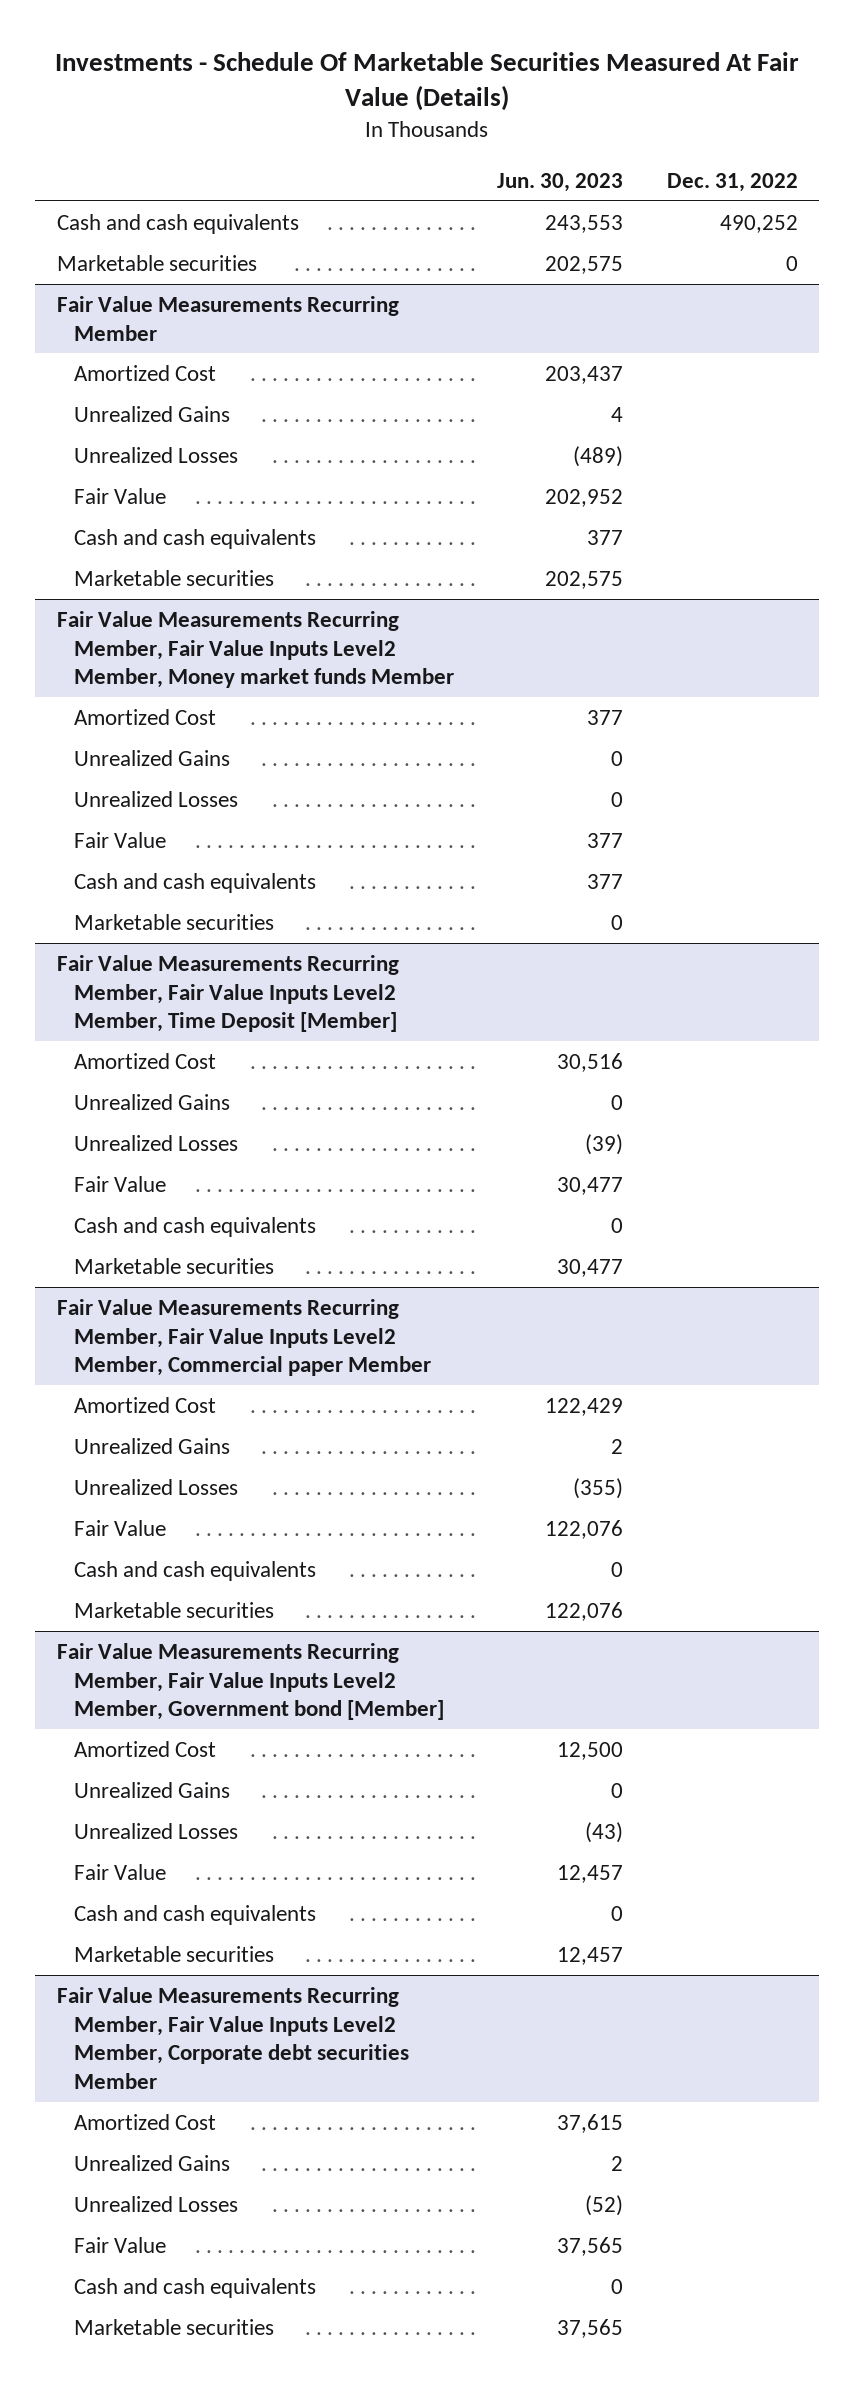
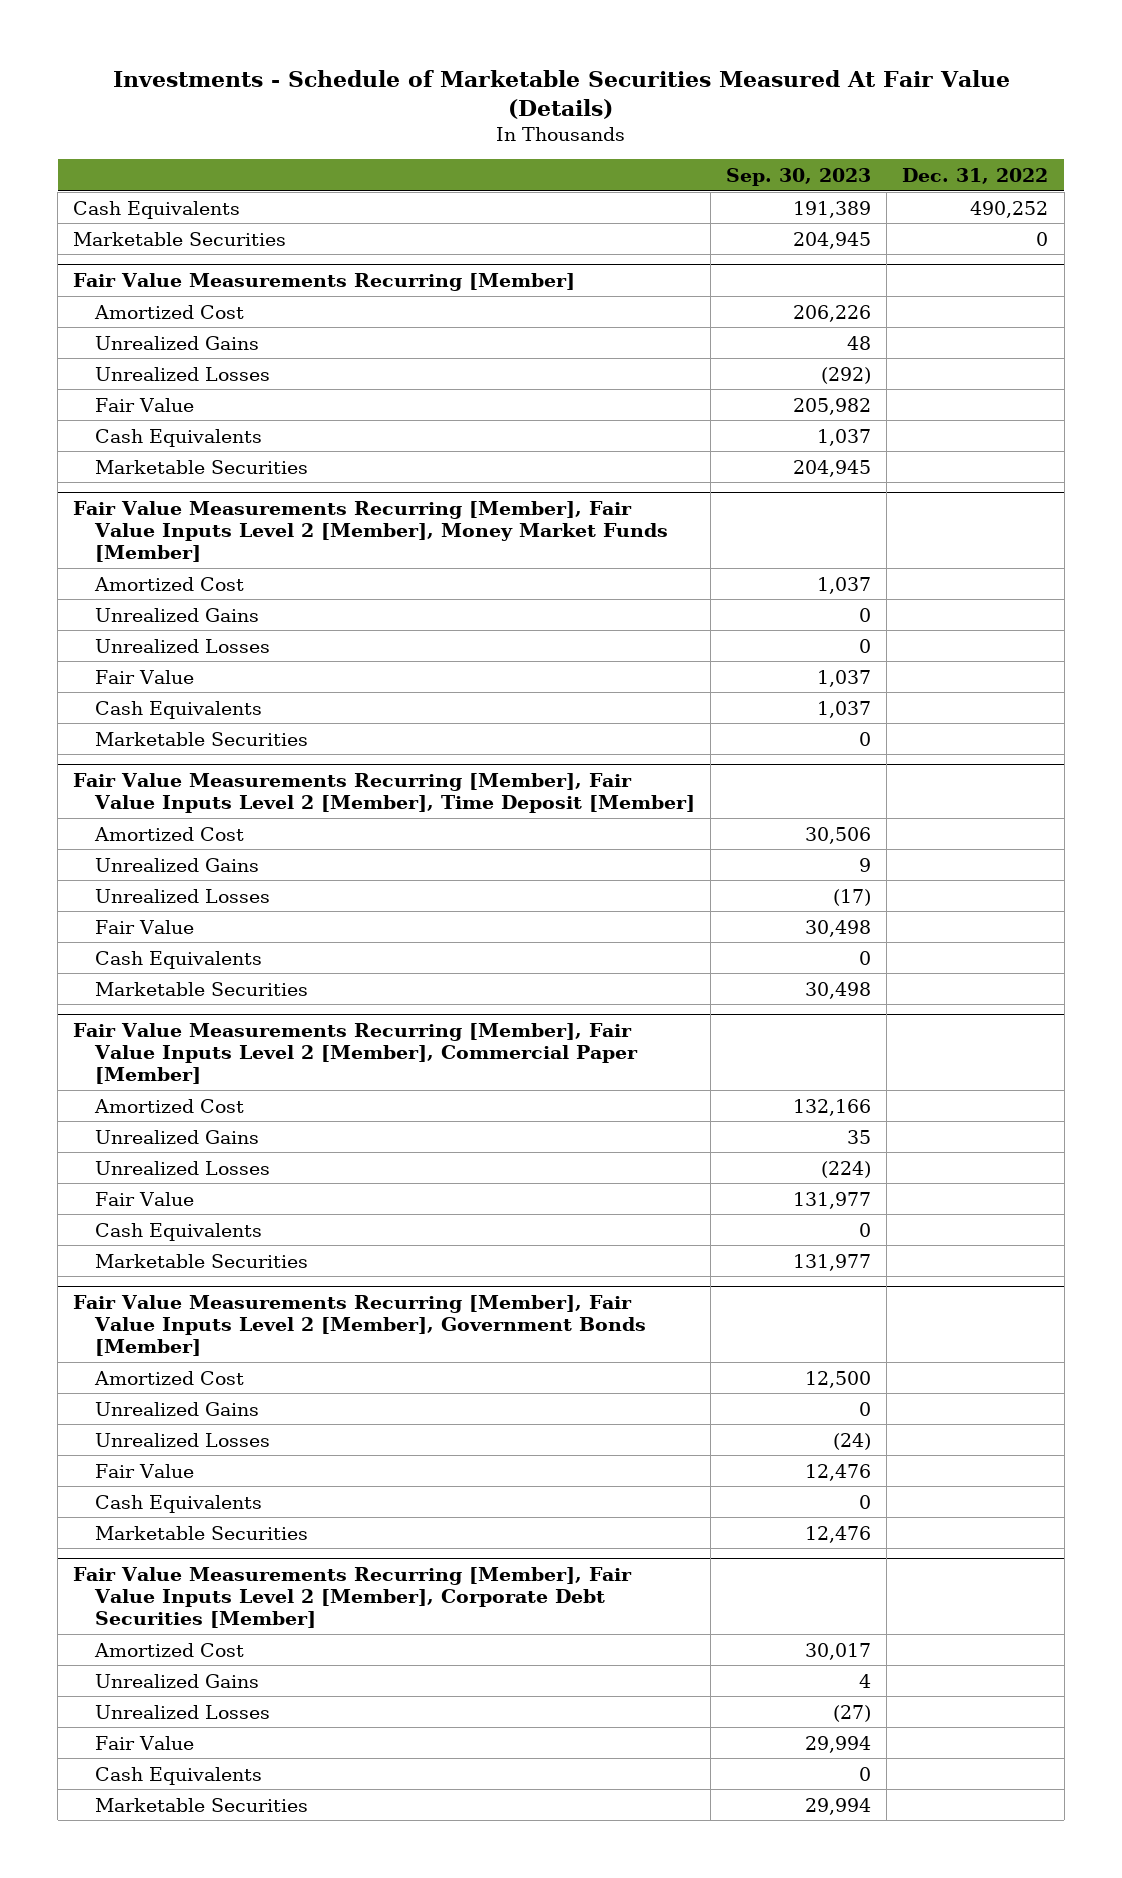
[55,51,800,112] Investments - Schedule Of Marketable Securities Measured At Fair Value (Details) -> [112,69,1010,119] Investments - Schedule of Marketable Securities Measured At Fair Value (Details)
[497,172,624,192] Jun. 30, 2023 -> none
none -> [726,167,872,186] Sep. 30, 2023
[57,213,300,234] Cash and cash equivalents -> [73,200,241,219] Cash Equivalents
[57,254,258,271] Marketable securities -> [73,231,287,246] Marketable Securities
[57,295,400,341] Fair Value Measurements Recurring Member -> [73,273,576,292] Fair Value Measurements Recurring [Member]
[74,528,317,549] Cash and cash equivalents -> [94,428,262,447] Cash Equivalents
[74,569,275,586] Marketable securities -> [94,459,308,474] Marketable Securities
[57,610,455,689] Fair Value Measurements Recurring Member, Fair Value Inputs Level2 Member, Money market funds Member -> [73,501,668,562] Fair Value Measurements Recurring [Member], Fair Value Inputs Level 2 [Member], Money Market Funds [Member]
[74,872,317,893] Cash and cash equivalents -> [94,700,262,719] Cash Equivalents
[74,913,275,930] Marketable securities -> [94,731,308,746] Marketable Securities
[57,954,400,1033] Fair Value Measurements Recurring Member, Fair Value Inputs Level2 Member, Time Deposit [Member] -> [73,773,695,814] Fair Value Measurements Recurring [Member], Fair Value Inputs Level 2 [Member], Time Deposit [Member]
[74,1216,317,1237] Cash and cash equivalents -> [94,950,262,969] Cash Equivalents
[74,1257,275,1274] Marketable securities -> [94,981,308,996] Marketable Securities
[57,1298,432,1377] Fair Value Measurements Recurring Member, Fair Value Inputs Level2 Member, Commercial paper Member -> [73,1023,638,1084] Fair Value Measurements Recurring [Member], Fair Value Inputs Level 2 [Member], Commercial Paper [Member]
[74,1560,317,1581] Cash and cash equivalents -> [94,1222,262,1241] Cash Equivalents
[74,1601,275,1618] Marketable securities -> [94,1253,308,1268] Marketable Securities
[57,1642,445,1721] Fair Value Measurements Recurring Member, Fair Value Inputs Level2 Member, Government bond [Member] -> [73,1295,646,1356] Fair Value Measurements Recurring [Member], Fair Value Inputs Level 2 [Member], Government Bonds [Member]
[74,1904,317,1925] Cash and cash equivalents -> [94,1494,262,1513] Cash Equivalents
[74,1945,275,1962] Marketable securities -> [94,1525,308,1540] Marketable Securities
[57,1986,410,2090] Fair Value Measurements Recurring Member, Fair Value Inputs Level2 Member, Corporate debt securities Member -> [73,1567,633,1628] Fair Value Measurements Recurring [Member], Fair Value Inputs Level 2 [Member], Corporate Debt Securities [Member]
[74,2277,317,2298] Cash and cash equivalents -> [94,1766,262,1785] Cash Equivalents
[74,2318,275,2335] Marketable securities -> [94,1797,308,1812] Marketable Securities

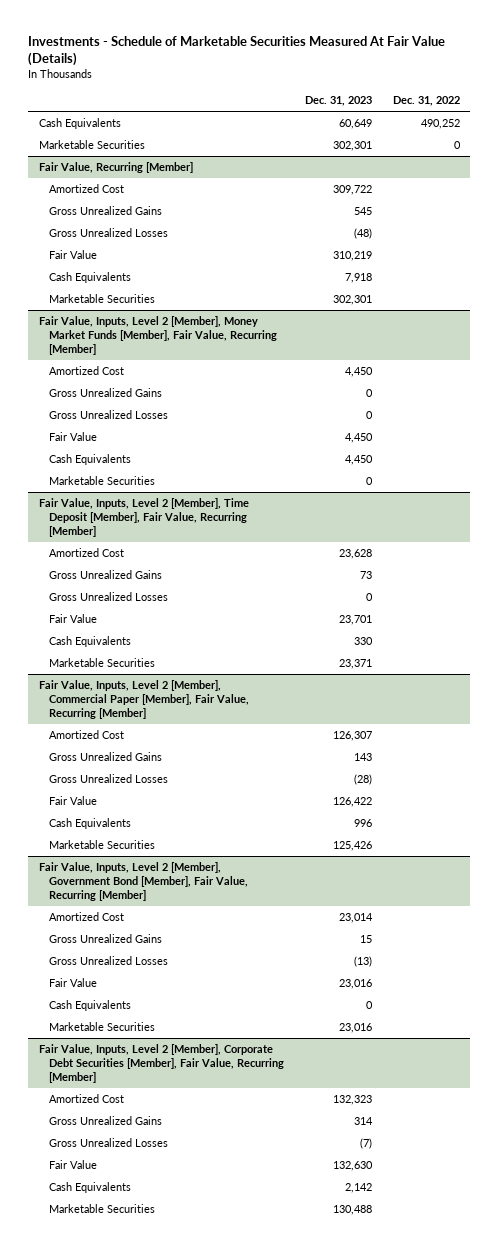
[726,167,872,186] Sep. 30, 2023 -> none
none -> [304,96,372,107] Dec. 31, 2023
[73,273,576,292] Fair Value Measurements Recurring [Member] -> [38,161,193,173] Fair Value, Recurring [Member]
[94,335,259,350] Unrealized Gains -> [48,205,162,215] Gross Unrealized Gains
[94,366,270,381] Unrealized Losses -> [48,227,168,237] Gross Unrealized Losses
[73,501,668,562] Fair Value Measurements Recurring [Member], Fair Value Inputs Level 2 [Member], Money Market Funds [Member] -> [38,315,277,356] Fair Value, Inputs, Level 2 [Member], Money Market Funds [Member], Fair Value, Recurring [Member]
[94,607,259,622] Unrealized Gains -> [48,387,162,397] Gross Unrealized Gains
[94,638,270,653] Unrealized Losses -> [48,409,168,419] Gross Unrealized Losses
[73,773,695,814] Fair Value Measurements Recurring [Member], Fair Value Inputs Level 2 [Member], Time Deposit [Member] -> [38,497,249,538] Fair Value, Inputs, Level 2 [Member], Time Deposit [Member], Fair Value, Recurring [Member]
[94,857,259,872] Unrealized Gains -> [48,569,162,579] Gross Unrealized Gains
[94,888,270,903] Unrealized Losses -> [48,591,168,601] Gross Unrealized Losses
[73,1023,638,1084] Fair Value Measurements Recurring [Member], Fair Value Inputs Level 2 [Member], Commercial Paper [Member] -> [38,679,249,720] Fair Value, Inputs, Level 2 [Member], Commercial Paper [Member], Fair Value, Recurring [Member]
[94,1129,259,1144] Unrealized Gains -> [48,751,162,761] Gross Unrealized Gains
[94,1160,270,1175] Unrealized Losses -> [48,773,168,783] Gross Unrealized Losses
[73,1295,646,1356] Fair Value Measurements Recurring [Member], Fair Value Inputs Level 2 [Member], Government Bonds [Member] -> [38,861,248,902] Fair Value, Inputs, Level 2 [Member], Government Bond [Member], Fair Value, Recurring [Member]
[94,1401,259,1416] Unrealized Gains -> [48,933,162,943] Gross Unrealized Gains
[94,1432,270,1447] Unrealized Losses -> [48,955,168,965] Gross Unrealized Losses
[73,1567,633,1628] Fair Value Measurements Recurring [Member], Fair Value Inputs Level 2 [Member], Corporate Debt Securities [Member] -> [38,1043,284,1084] Fair Value, Inputs, Level 2 [Member], Corporate Debt Securities [Member], Fair Value, Recurring [Member]
[94,1673,259,1688] Unrealized Gains -> [48,1115,162,1125] Gross Unrealized Gains
[94,1704,270,1719] Unrealized Losses -> [48,1137,168,1147] Gross Unrealized Losses

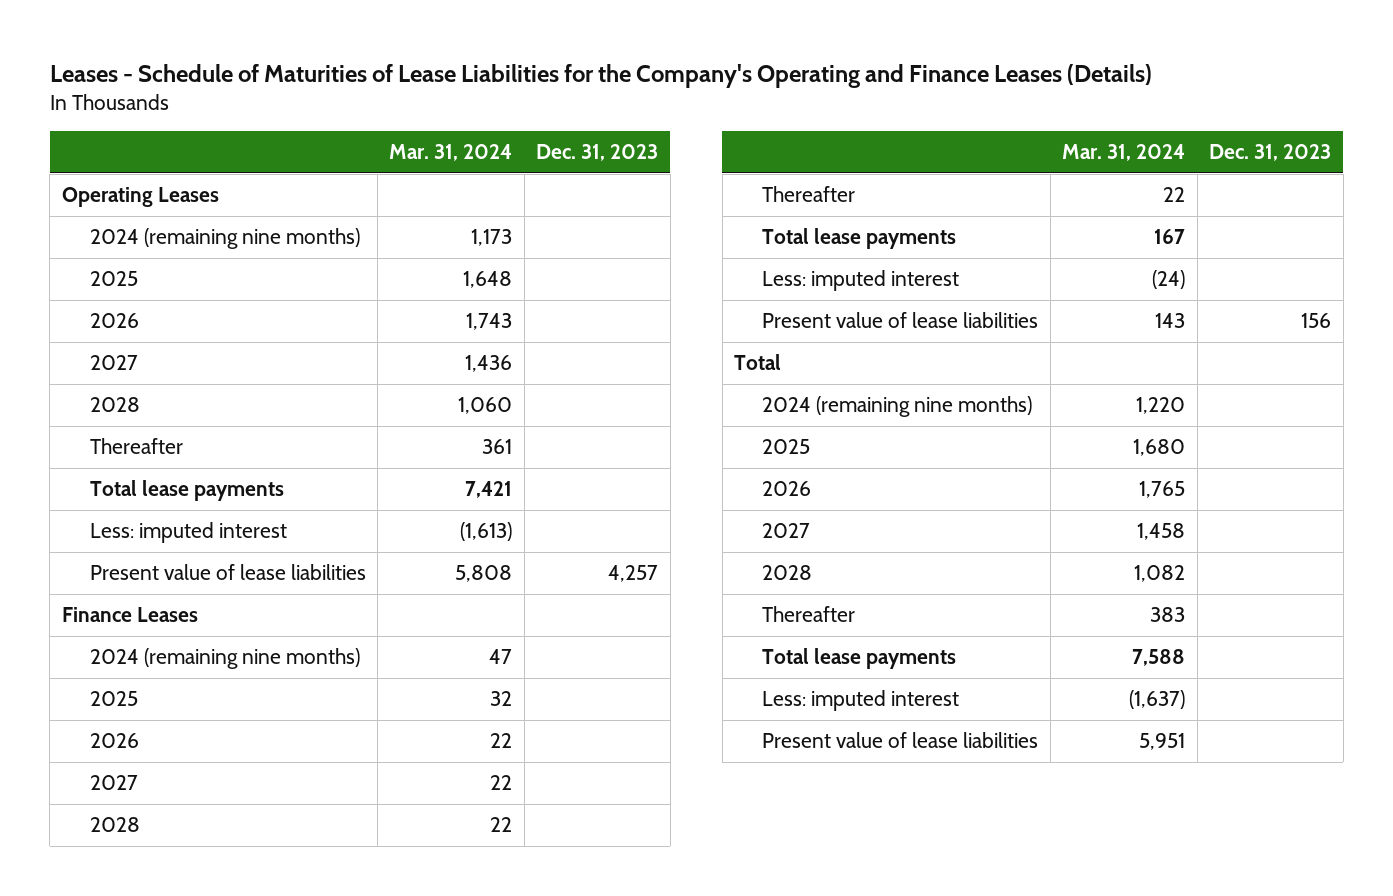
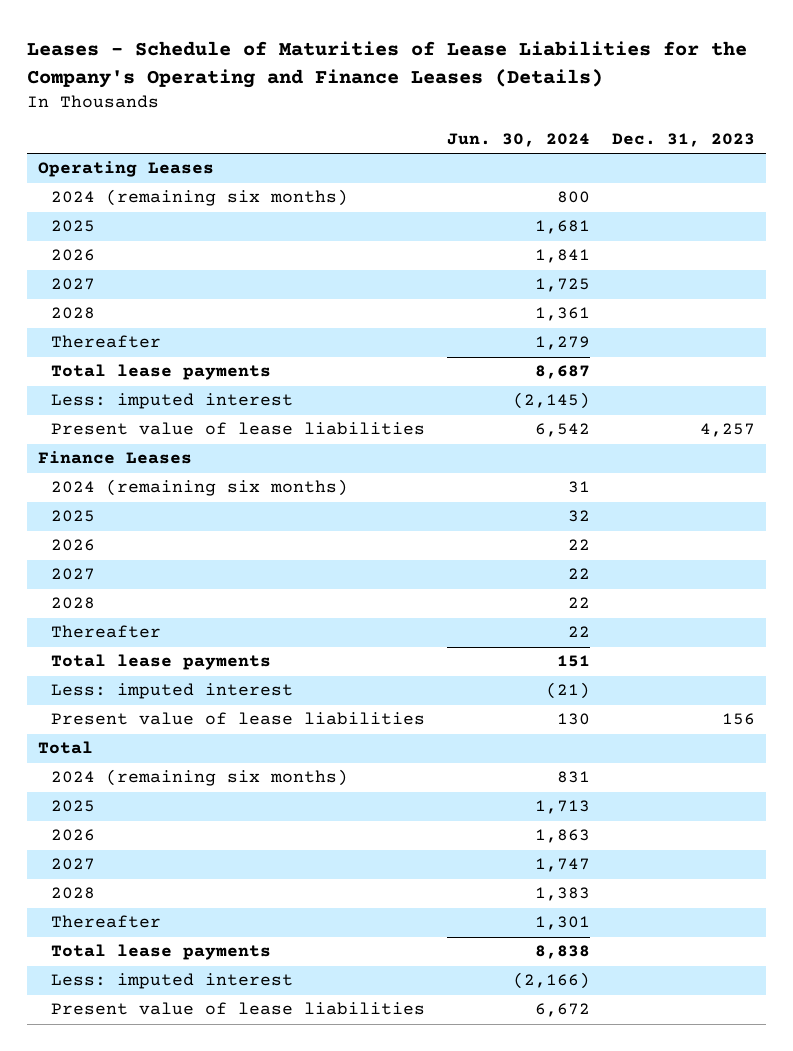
[389,144,513,162] Mar. 31, 2024 -> none
none -> [447,133,591,148] Jun. 30, 2024
[89,228,360,250] 2024 (remaining nine months) -> [51,189,349,207] 2024 (remaining six months)
[89,648,360,670] 2024 (remaining nine months) -> [51,479,349,497] 2024 (remaining six months)
[762,396,1033,418] 2024 (remaining nine months) -> [51,769,349,787] 2024 (remaining six months)

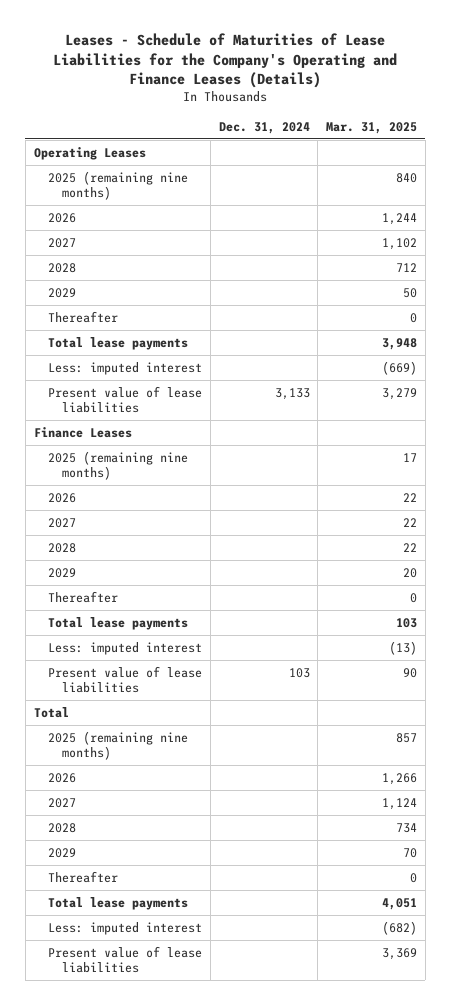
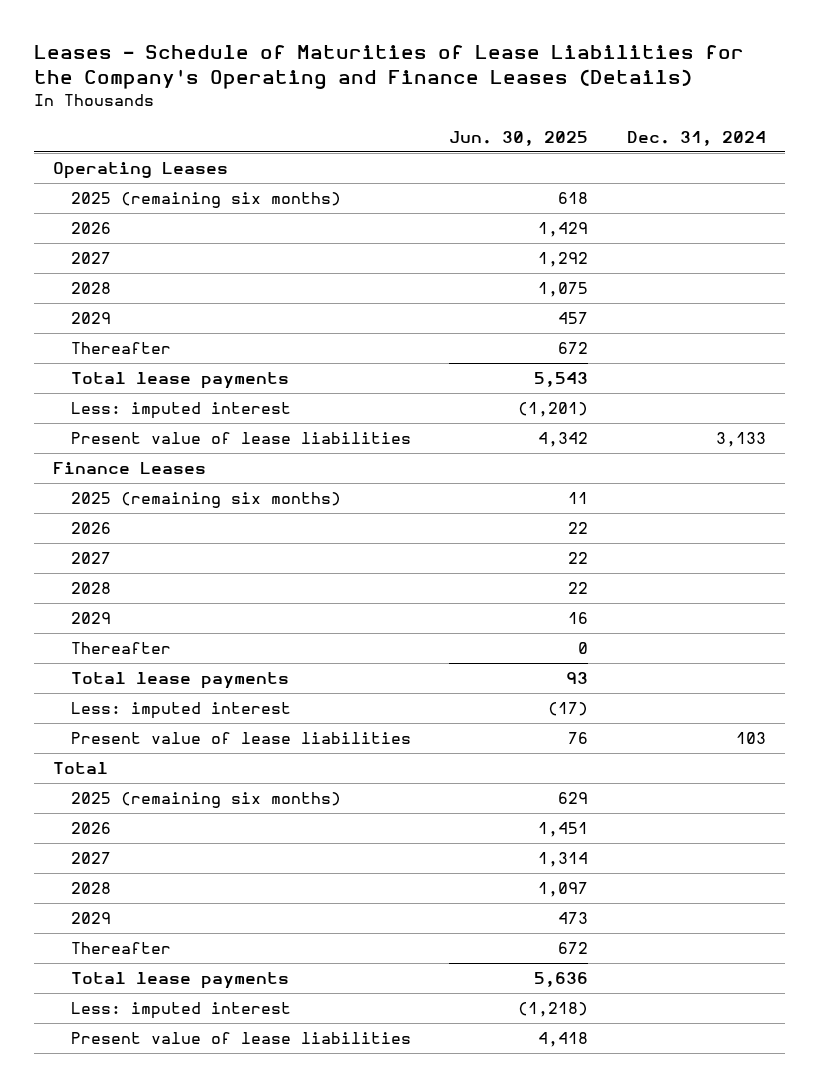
[326,121,418,134] Mar. 31, 2025 -> none
none -> [449,131,589,147] Jun. 30, 2025
[47,170,188,201] 2025 (remaining nine months) -> [70,192,341,209] 2025 (remaining six months)
[47,450,188,481] 2025 (remaining nine months) -> [70,492,341,509] 2025 (remaining six months)
[47,730,188,761] 2025 (remaining nine months) -> [70,792,341,809] 2025 (remaining six months)

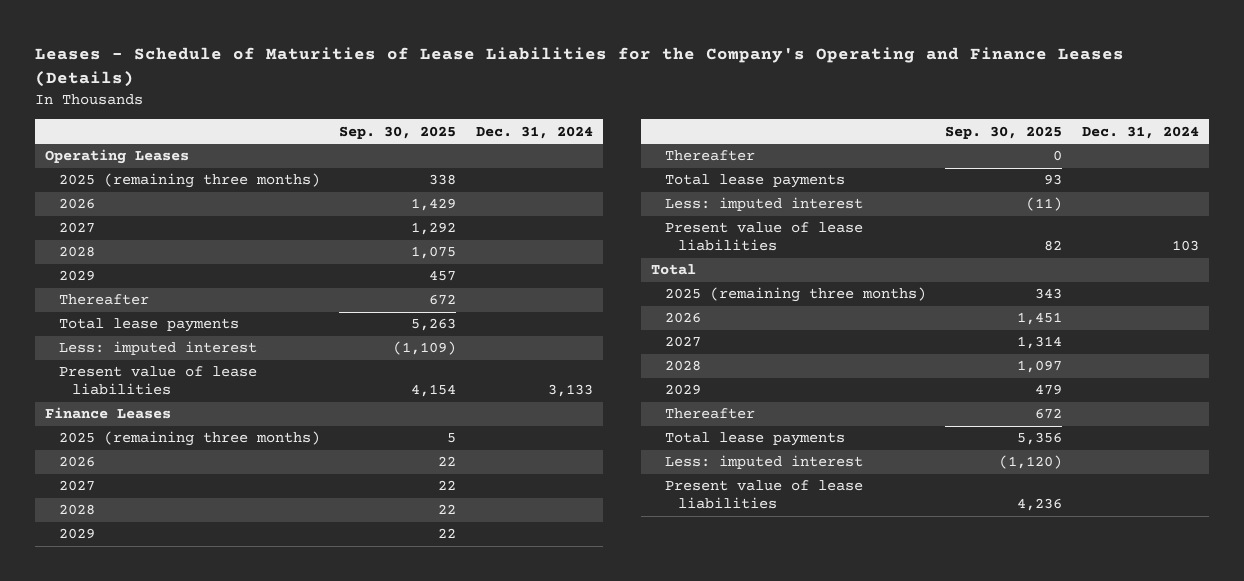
[449,131,589,147] Jun. 30, 2025 -> none
none -> [339,125,457,139] Sep. 30, 2025
[70,192,341,209] 2025 (remaining six months) -> [58,173,320,189] 2025 (remaining three months)
[70,492,341,509] 2025 (remaining six months) -> [58,431,320,447] 2025 (remaining three months)
[70,792,341,809] 2025 (remaining six months) -> [664,287,926,303] 2025 (remaining three months)

